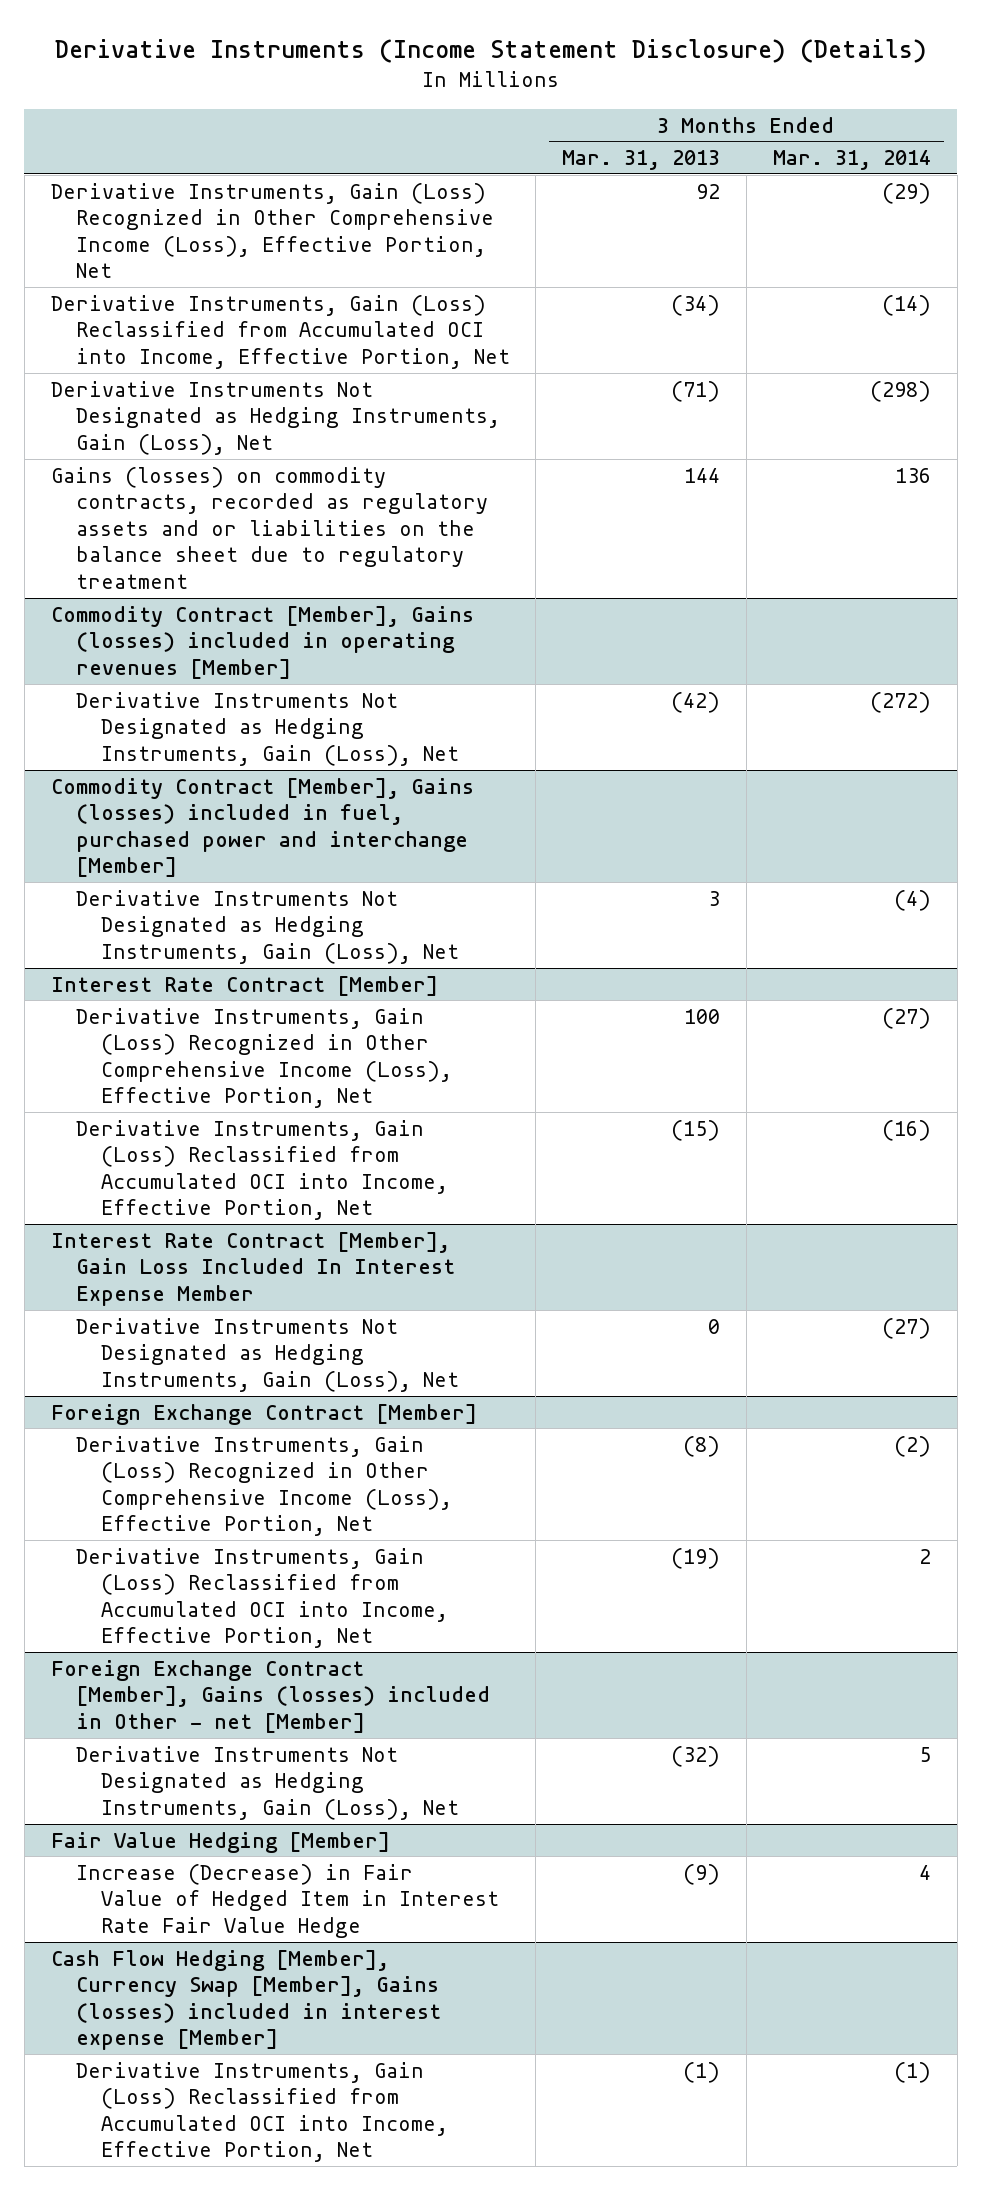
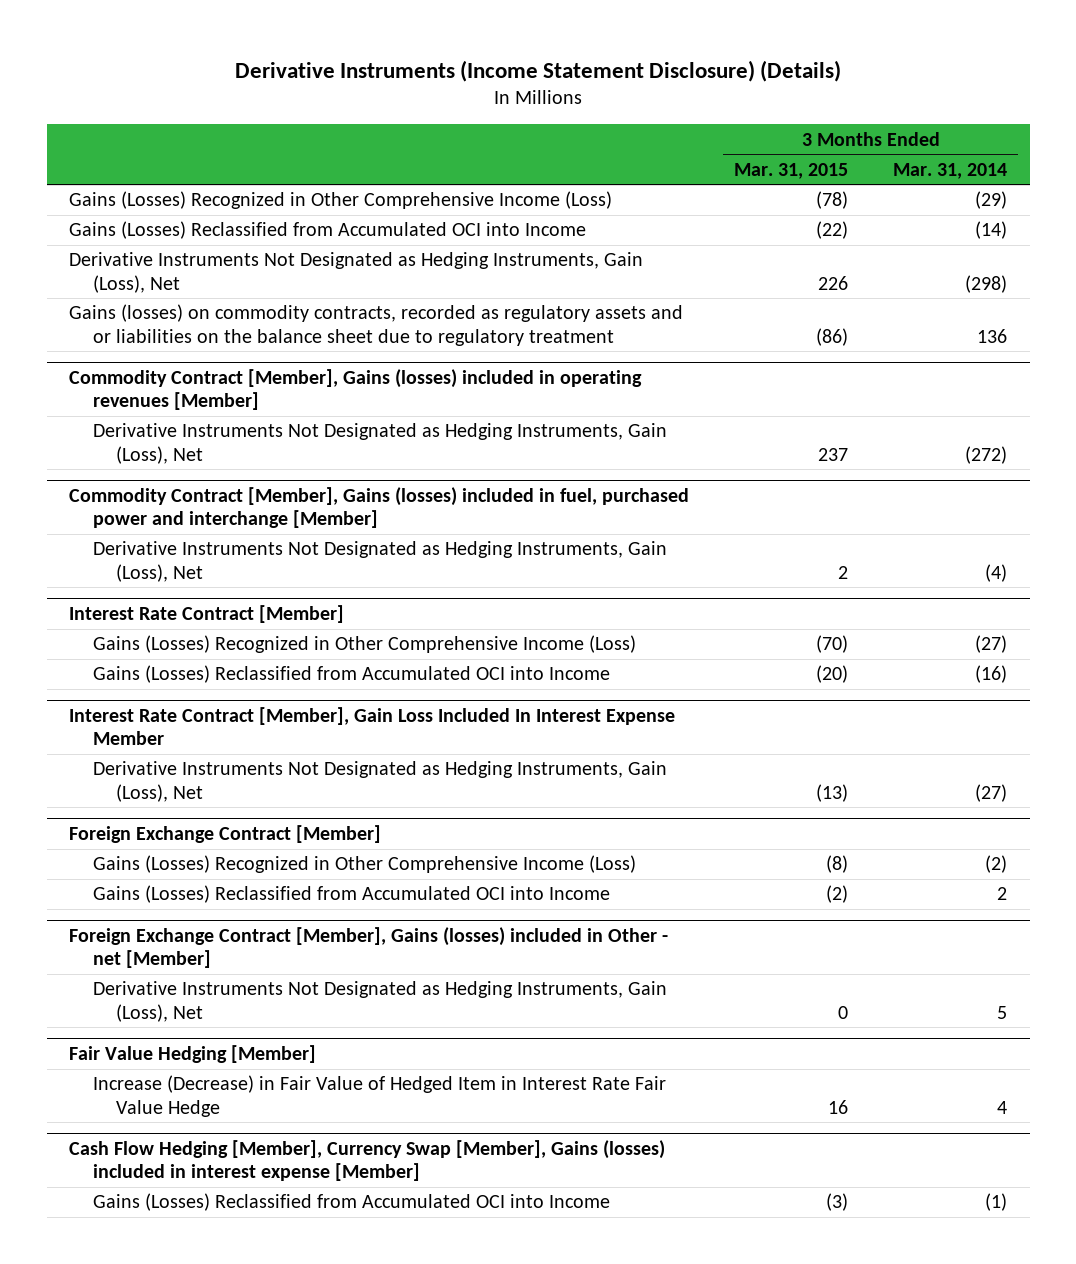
[562,150,721,171] Mar. 31, 2013 -> none
none -> [734,162,849,179] Mar. 31, 2015
[50,182,494,279] Derivative Instruments, Gain (Loss) Recognized in Other Comprehensive Income (Loss), Effective Portion, Net -> [69,191,613,210] Gains (Losses) Recognized in Other Comprehensive Income (Loss)
[50,294,510,369] Derivative Instruments, Gain (Loss) Reclassified from Accumulated OCI into Income, Effective Portion, Net -> [69,221,587,240] Gains (Losses) Reclassified from Accumulated OCI into Income
[75,1007,452,1109] Derivative Instruments, Gain (Loss) Recognized in Other Comprehensive Income (Loss), Effective Portion, Net -> [92,635,636,654] Gains (Losses) Recognized in Other Comprehensive Income (Loss)
[75,1119,448,1221] Derivative Instruments, Gain (Loss) Reclassified from Accumulated OCI into Income, Effective Portion, Net -> [92,665,610,684] Gains (Losses) Reclassified from Accumulated OCI into Income
[75,1435,452,1537] Derivative Instruments, Gain (Loss) Recognized in Other Comprehensive Income (Loss), Effective Portion, Net -> [92,855,636,874] Gains (Losses) Recognized in Other Comprehensive Income (Loss)
[75,1547,448,1649] Derivative Instruments, Gain (Loss) Reclassified from Accumulated OCI into Income, Effective Portion, Net -> [92,885,610,904] Gains (Losses) Reclassified from Accumulated OCI into Income
[75,2061,448,2163] Derivative Instruments, Gain (Loss) Reclassified from Accumulated OCI into Income, Effective Portion, Net -> [92,1193,610,1212] Gains (Losses) Reclassified from Accumulated OCI into Income

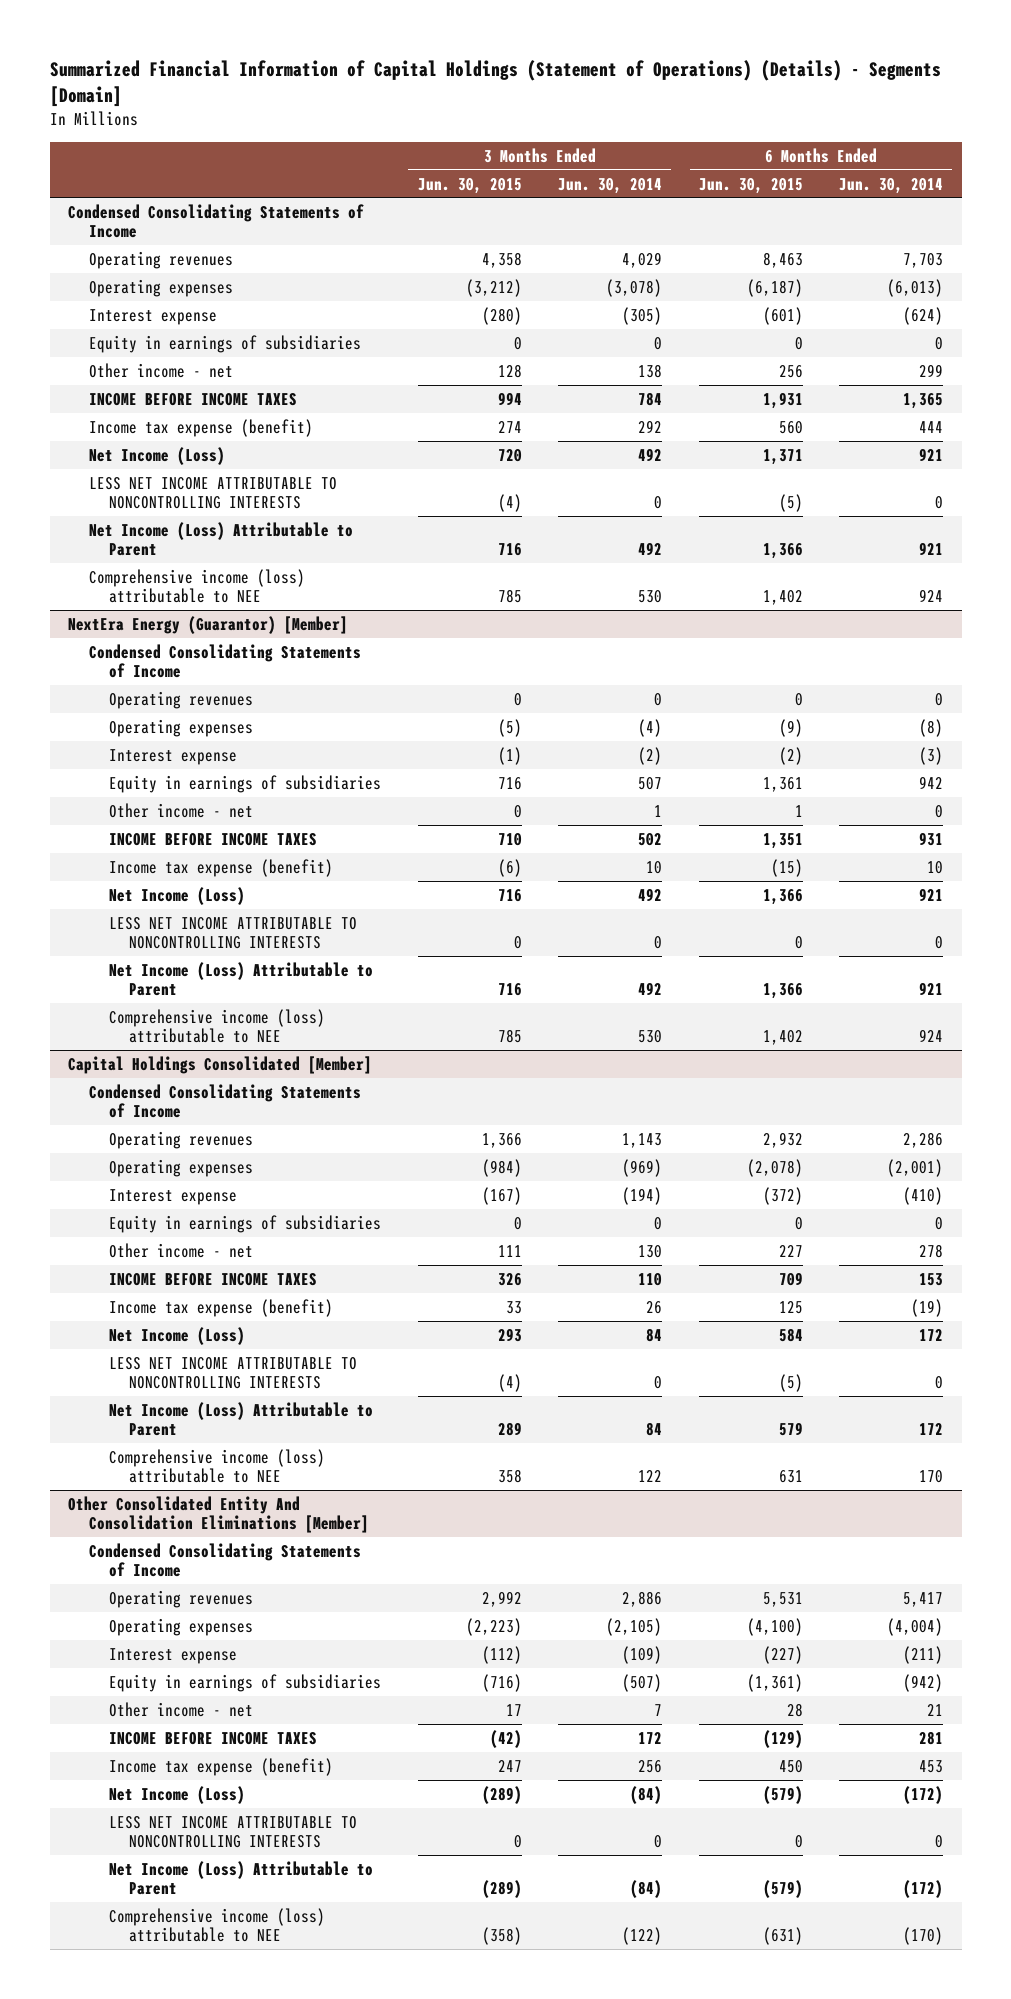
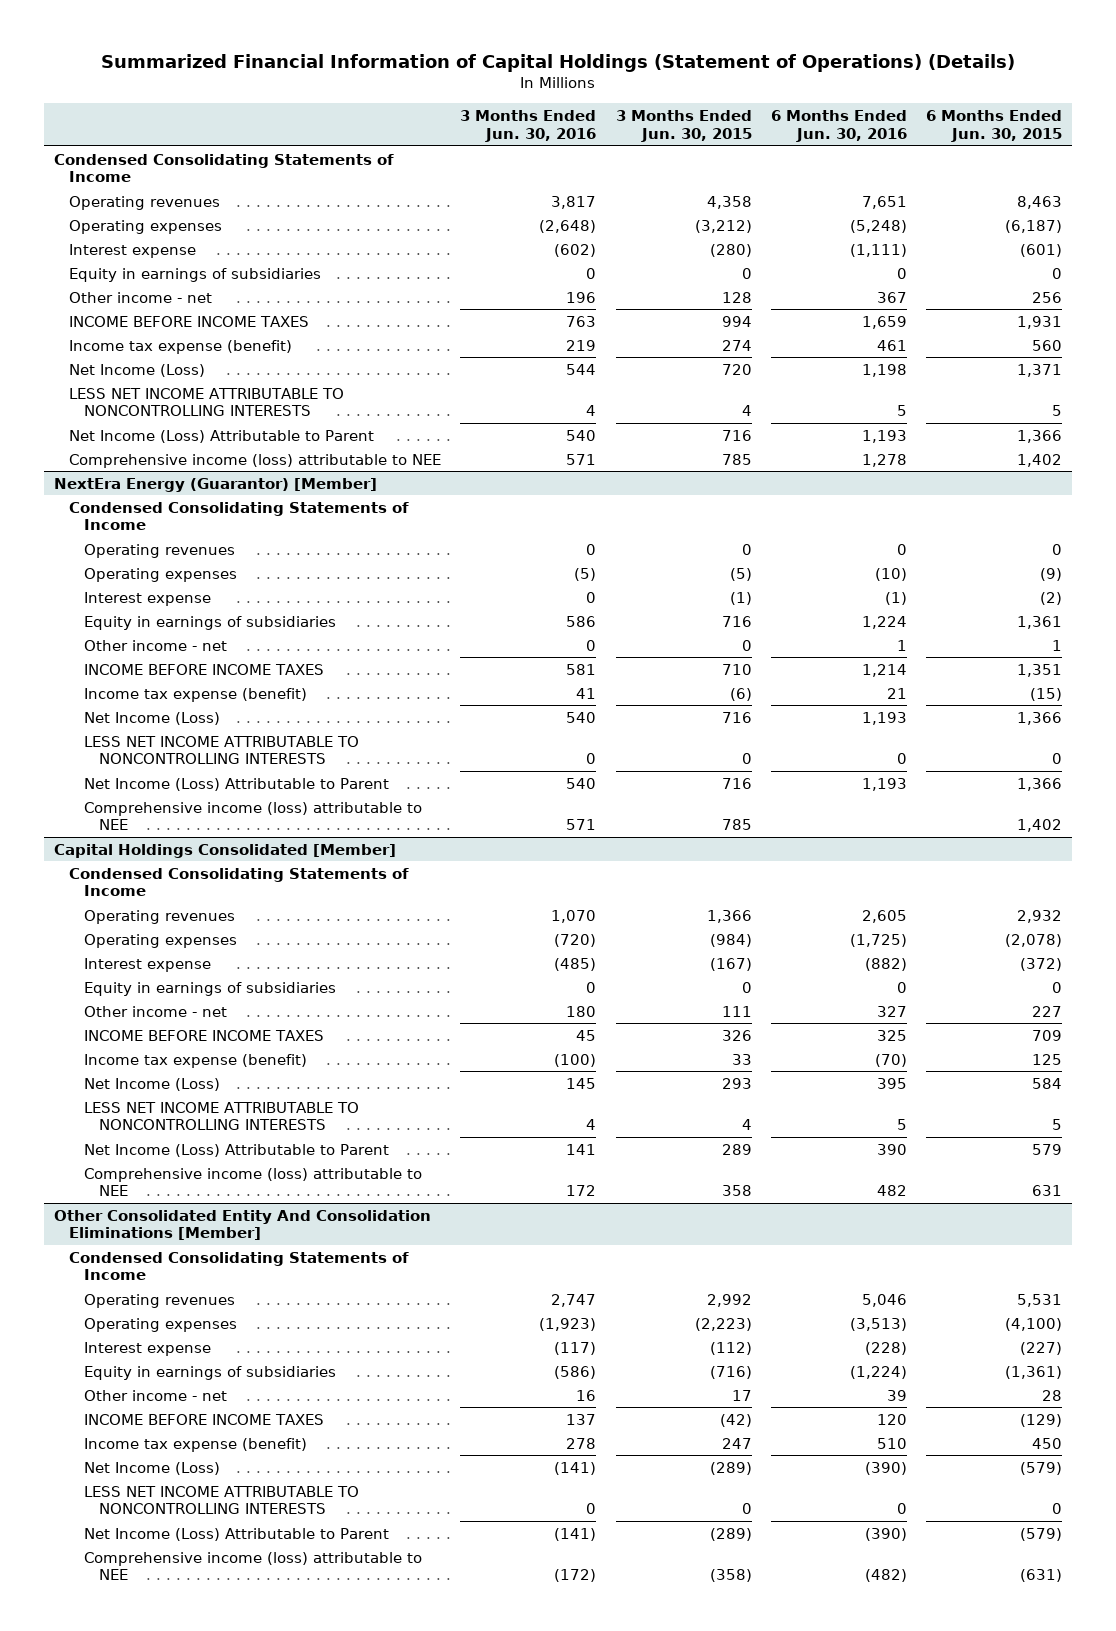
[49,60,941,108] Summarized Financial Information of Capital Holdings (Statement of Operations) (Details) - Segments [Domain] -> [101,53,1016,72] Summarized Financial Information of Capital Holdings (Statement of Operations) (Details)
[558,177,663,194] Jun. 30, 2014 -> none
[839,177,944,194] Jun. 30, 2014 -> none
none -> [460,110,597,142] 3 Months Ended Jun. 30, 2016
none -> [771,110,908,142] 6 Months Ended Jun. 30, 2016
[497,494,522,513] (4) -> [741,405,752,417] 4
[778,494,803,513] (5) -> [1052,405,1063,417] 5
[497,1374,522,1393] (4) -> [741,1119,752,1131] 4
[778,1374,803,1393] (5) -> [1052,1119,1063,1131] 5

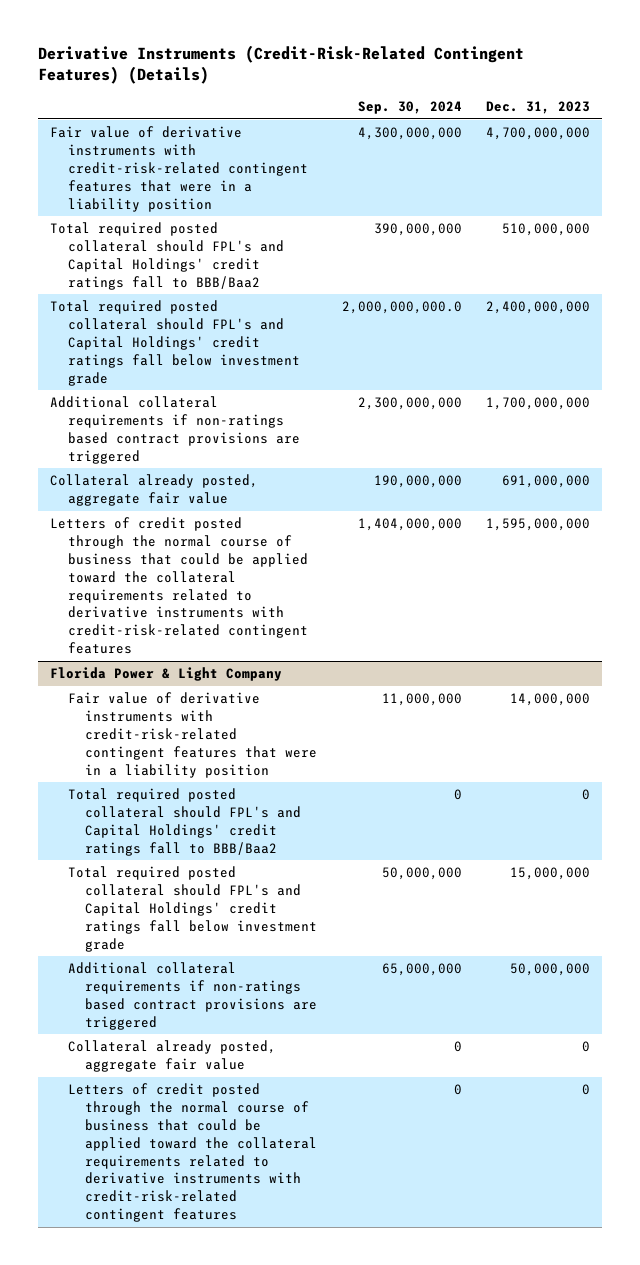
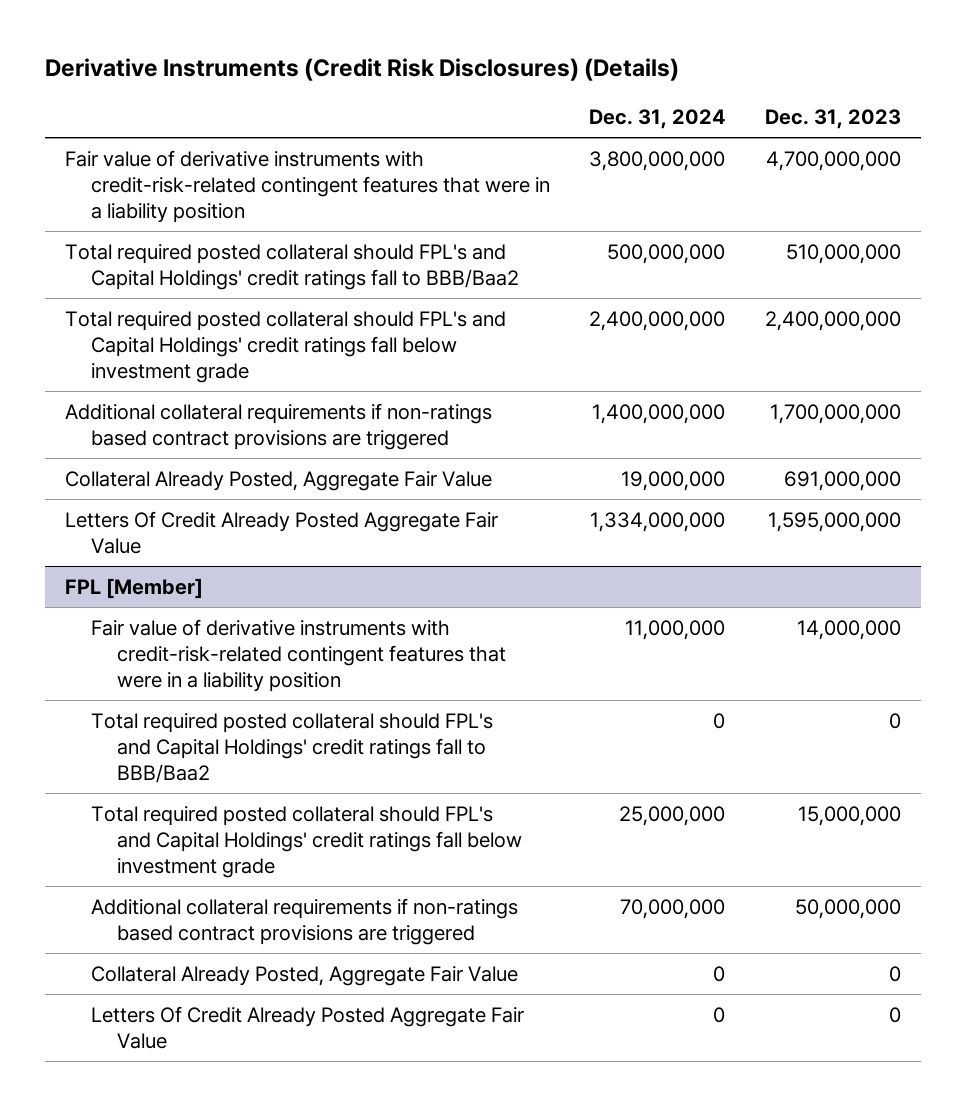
[37,45,524,85] Derivative Instruments (Credit-Risk-Related Contingent Features) (Details) -> [44,58,679,82] Derivative Instruments (Credit Risk Disclosures) (Details)
[357,101,462,115] Sep. 30, 2024 -> none
none -> [589,109,726,130] Dec. 31, 2024
[49,474,258,507] Collateral already posted, aggregate fair value -> [64,470,492,491] Collateral Already Posted, Aggregate Fair Value
[49,517,308,655] Letters of credit posted through the normal course of business that could be applied toward the collateral requirements related to derivative instruments with credit-risk-related contingent features -> [64,510,498,554] Letters Of Credit Already Posted Aggregate Fair Value
[49,667,282,682] Florida Power & Light Company -> [64,577,203,599] FPL [Member]
[67,1040,276,1073] Collateral already posted, aggregate fair value -> [90,965,518,986] Collateral Already Posted, Aggregate Fair Value
[67,1083,318,1223] Letters of credit posted through the normal course of business that could be applied toward the collateral requirements related to derivative instruments with credit-risk-related contingent features -> [90,1005,524,1049] Letters Of Credit Already Posted Aggregate Fair Value

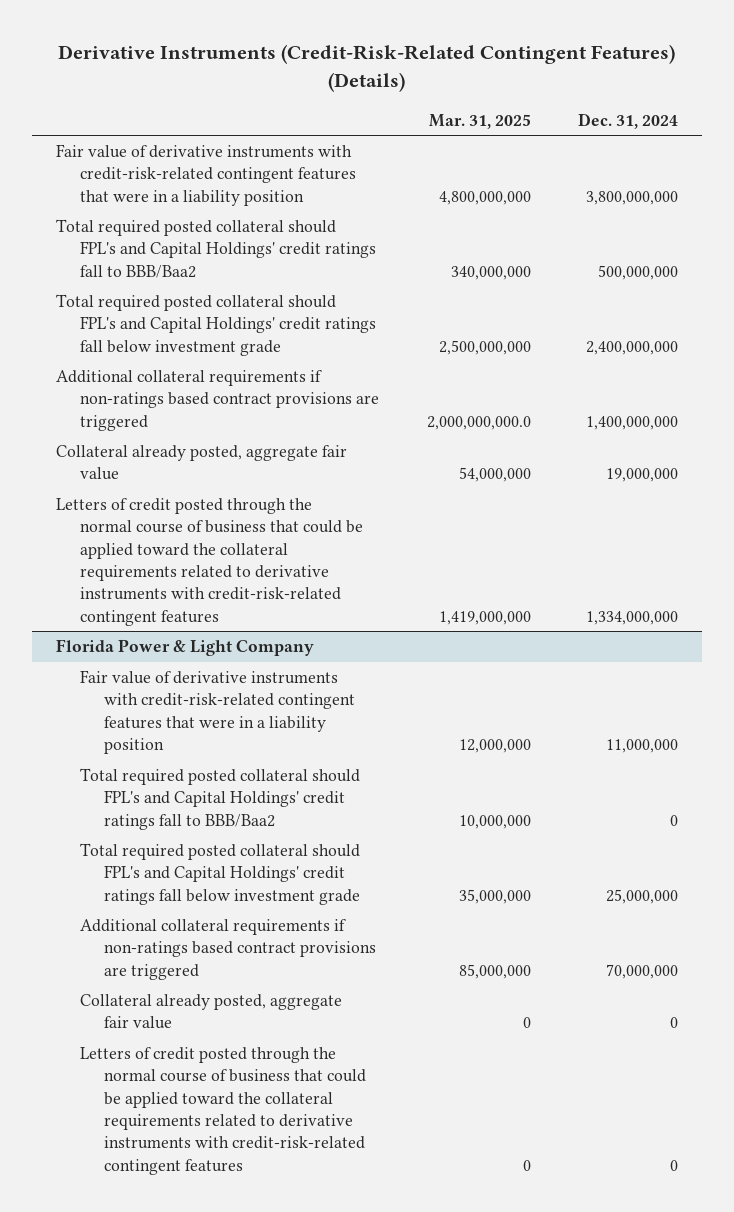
[44,58,679,82] Derivative Instruments (Credit Risk Disclosures) (Details) -> [58,44,676,92] Derivative Instruments (Credit-Risk-Related Contingent Features) (Details)
[765,109,902,130] Dec. 31, 2023 -> none
none -> [428,113,531,129] Mar. 31, 2025
[64,470,492,491] Collateral Already Posted, Aggregate Fair Value -> [55,445,347,481] Collateral already posted, aggregate fair value
[64,510,498,554] Letters Of Credit Already Posted Aggregate Fair Value -> [55,498,363,626] Letters of credit posted through the normal course of business that could be applied toward the collateral requirements related to derivative instruments with credit-risk-related contingent features
[64,577,203,599] FPL [Member] -> [55,639,314,657] Florida Power & Light Company
[90,965,518,986] Collateral Already Posted, Aggregate Fair Value -> [79,994,342,1030] Collateral already posted, aggregate fair value
[90,1005,524,1049] Letters Of Credit Already Posted Aggregate Fair Value -> [79,1047,367,1175] Letters of credit posted through the normal course of business that could be applied toward the collateral requirements related to derivative instruments with credit-risk-related contingent features

